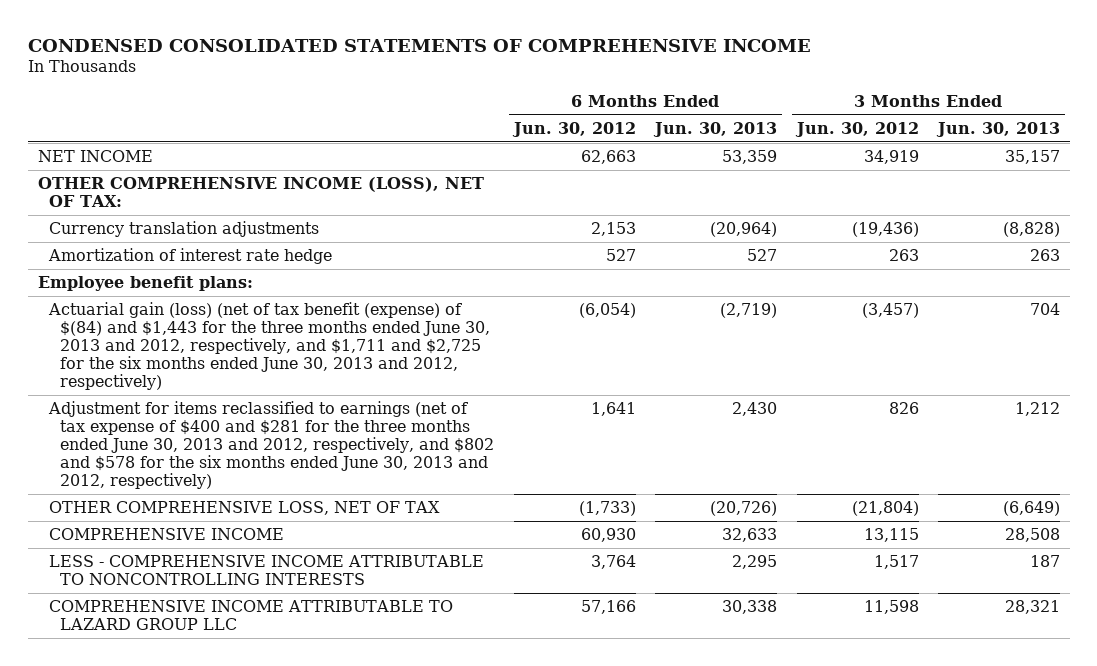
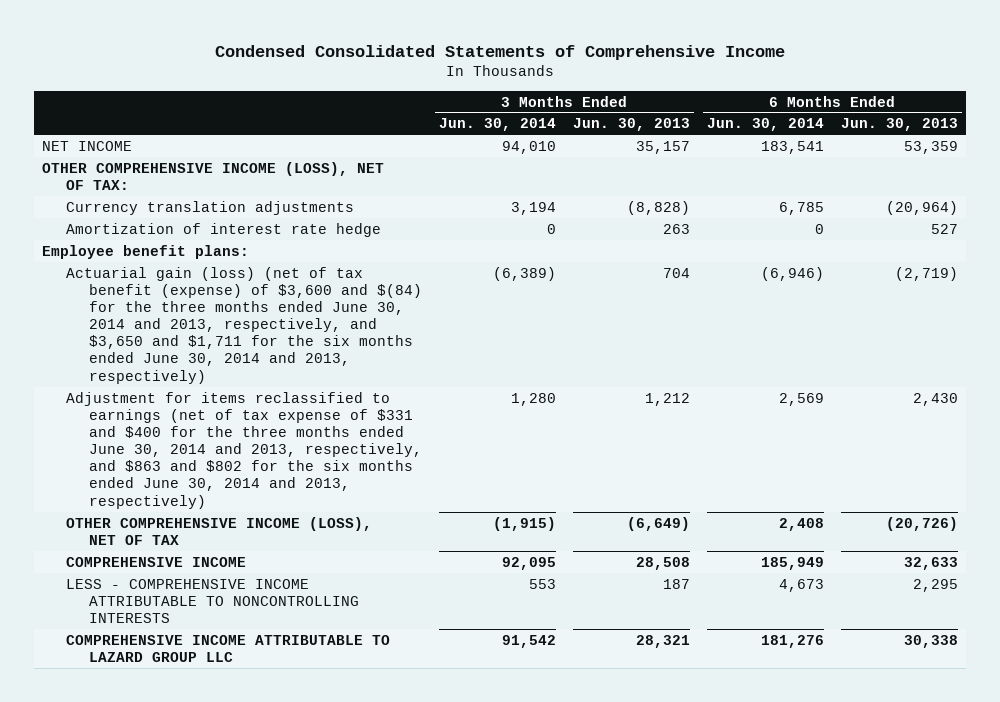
[27,38,811,52] CONDENSED CONSOLIDATED STATEMENTS OF COMPREHENSIVE INCOME -> [215,44,786,60] Condensed Consolidated Statements of Comprehensive Income
[511,121,636,137] Jun. 30, 2012 -> none
[794,121,919,137] Jun. 30, 2012 -> none
none -> [438,118,556,132] Jun. 30, 2014
none -> [706,118,824,132] Jun. 30, 2014
[47,302,491,390] Actuarial gain (loss) (net of tax benefit (expense) of $(84) and $1,443 for the three months ended June 30, 2013 and 2012, respectively, and $1,711 and $2,725 for the six months ended June 30, 2013 and 2012, respectively) -> [65,266,423,384] Actuarial gain (loss) (net of tax benefit (expense) of $3,600 and $(84) for the three months ended June 30, 2014 and 2013, respectively, and $3,650 and $1,711 for the six months ended June 30, 2014 and 2013, respectively)
[47,401,495,489] Adjustment for items reclassified to earnings (net of tax expense of $400 and $281 for the three months ended June 30, 2013 and 2012, respectively, and $802 and $578 for the six months ended June 30, 2013 and 2012, respectively) -> [65,391,423,509] Adjustment for items reclassified to earnings (net of tax expense of $331 and $400 for the three months ended June 30, 2014 and 2013, respectively, and $863 and $802 for the six months ended June 30, 2014 and 2013, respectively)
[48,501,440,516] OTHER COMPREHENSIVE LOSS, NET OF TAX -> [65,516,372,545] OTHER COMPREHENSIVE INCOME (LOSS), NET OF TAX

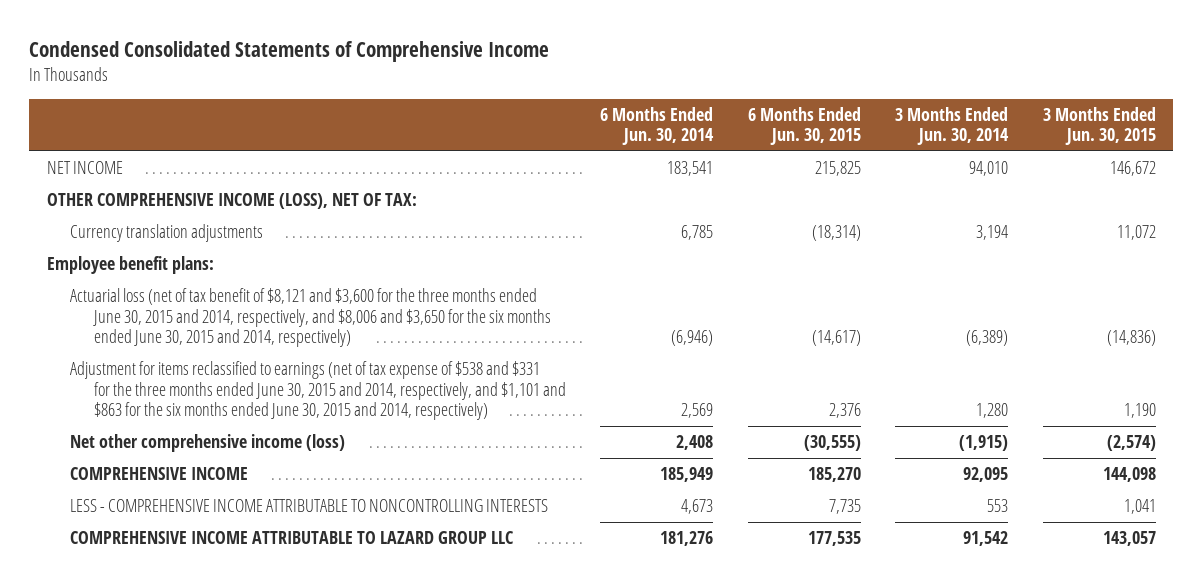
[572,118,690,132] Jun. 30, 2013 -> none
[840,118,958,132] Jun. 30, 2013 -> none
none -> [747,106,861,146] 6 Months Ended Jun. 30, 2015
none -> [1042,106,1156,146] 3 Months Ended Jun. 30, 2015
[65,222,381,237] Amortization of interest rate hedge -> none
[65,266,423,384] Actuarial gain (loss) (net of tax benefit (expense) of $3,600 and $(84) for the three months ended June 30, 2014 and 2013, respectively, and $3,650 and $1,711 for the six months ended June 30, 2014 and 2013, respectively) -> [70,288,551,348] Actuarial loss (net of tax benefit of $8,121 and $3,600 for the three months ended June 30, 2015 and 2014, respectively, and $8,006 and $3,650 for the six months ended June 30, 2015 and 2014, respectively)
[65,391,423,509] Adjustment for items reclassified to earnings (net of tax expense of $331 and $400 for the three months ended June 30, 2014 and 2013, respectively, and $863 and $802 for the six months ended June 30, 2014 and 2013, respectively) -> [70,361,566,421] Adjustment for items reclassified to earnings (net of tax expense of $538 and $331 for the three months ended June 30, 2015 and 2014, respectively, and $1,101 and $863 for the six months ended June 30, 2015 and 2014, respectively)
[65,516,372,545] OTHER COMPREHENSIVE INCOME (LOSS), NET OF TAX -> [70,434,346,453] Net other comprehensive income (loss)

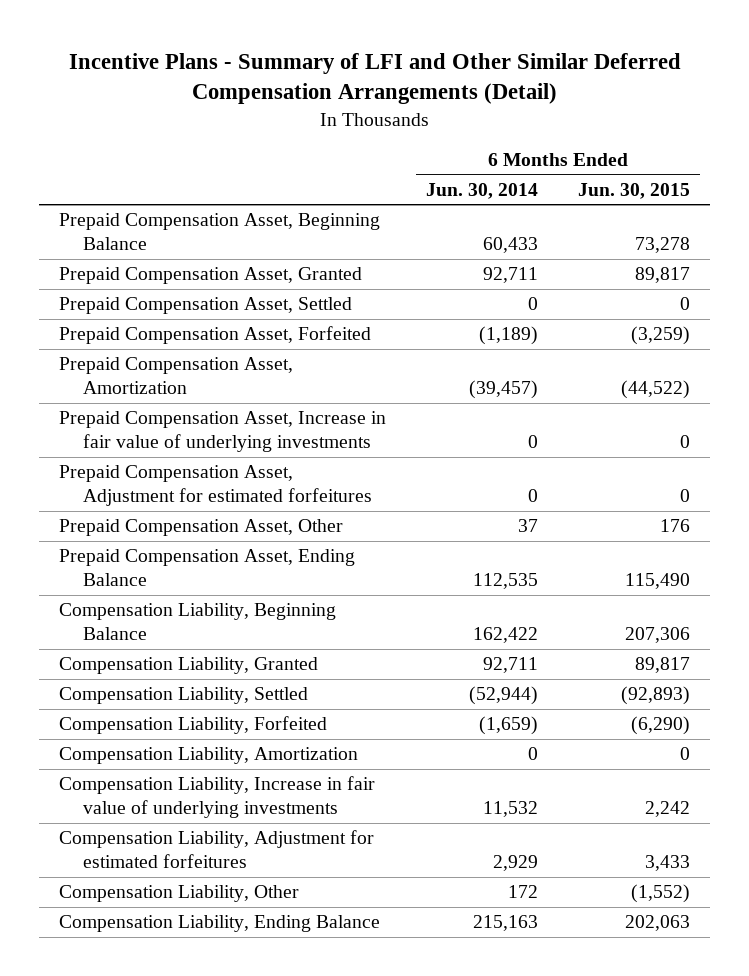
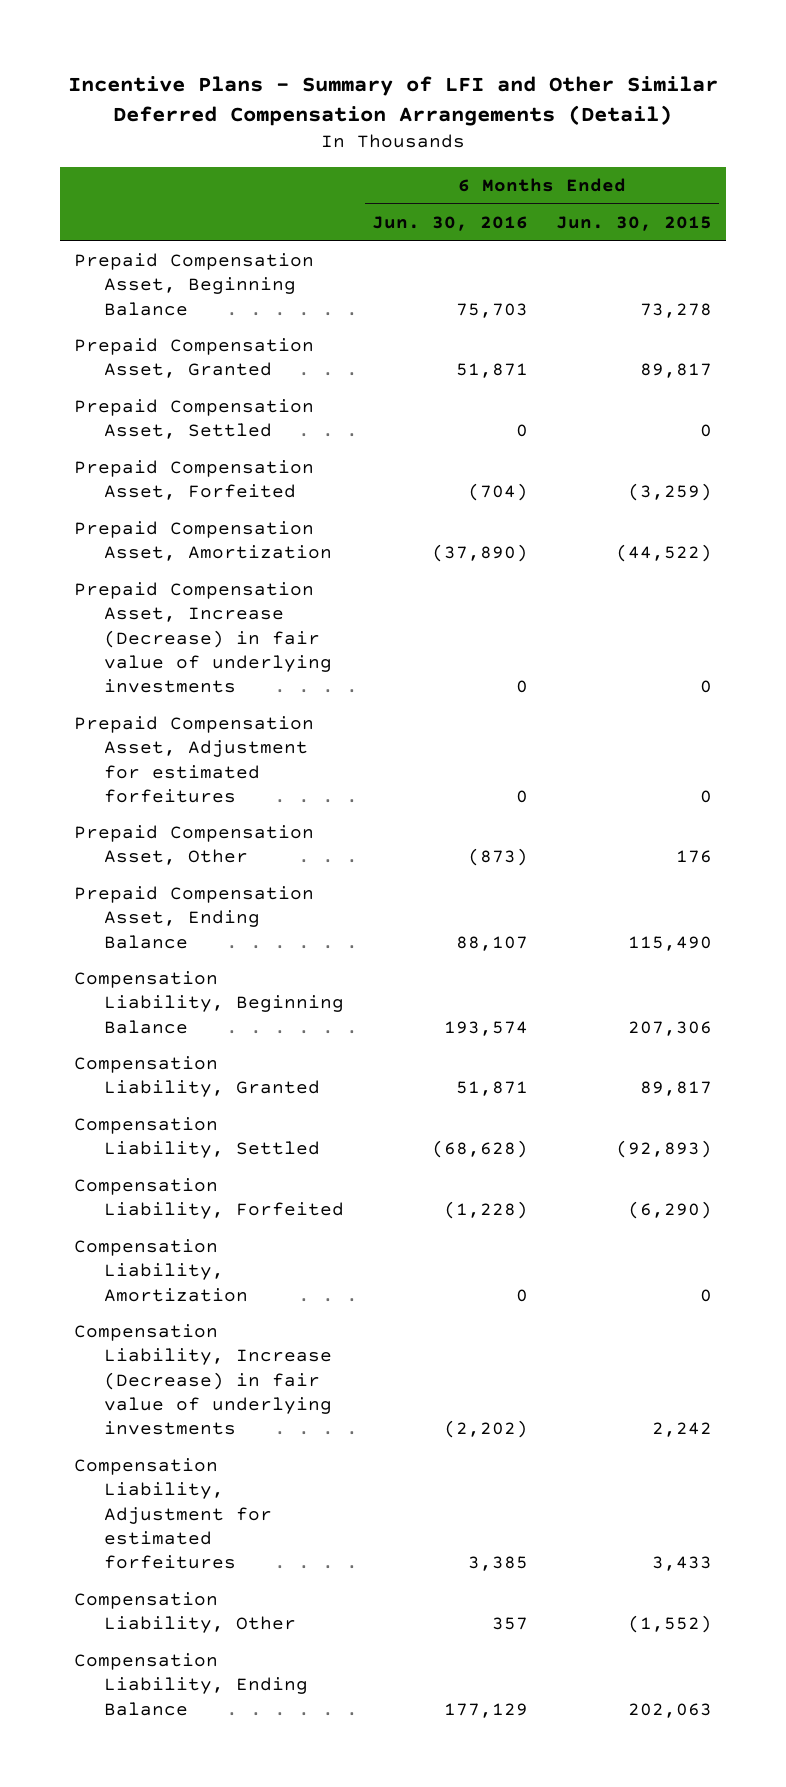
[426,182,539,199] Jun. 30, 2014 -> none
none -> [372,216,529,232] Jun. 30, 2016
[58,411,386,453] Prepaid Compensation Asset, Increase in fair value of underlying investments -> [74,582,333,693] Prepaid Compensation Asset, Increase (Decrease) in fair value of underlying investments
[58,776,375,819] Compensation Liability, Increase in fair value of underlying investments -> [74,1324,333,1435] Compensation Liability, Increase (Decrease) in fair value of underlying investments

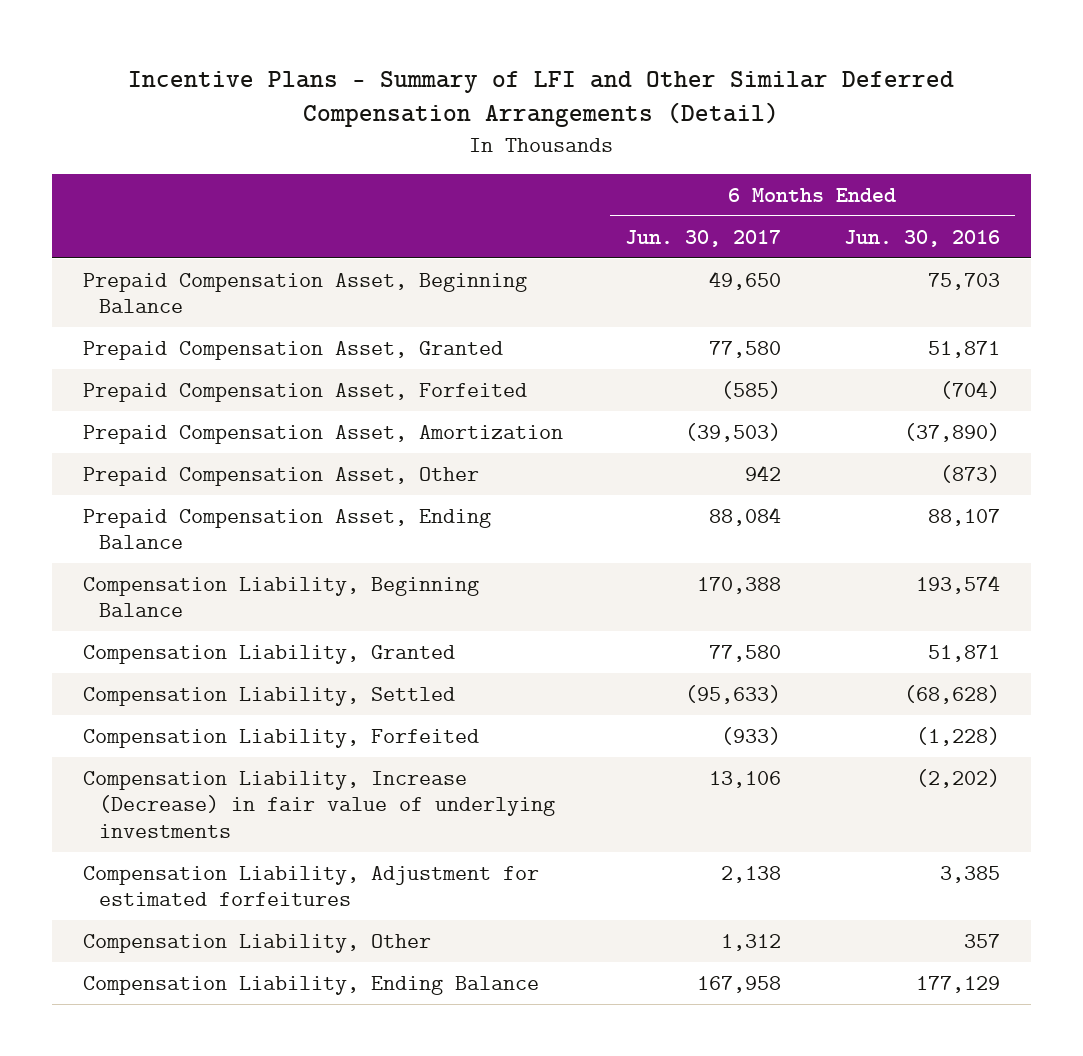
[556,216,713,232] Jun. 30, 2015 -> none
none -> [625,229,782,247] Jun. 30, 2017
[74,399,315,440] Prepaid Compensation Asset, Settled -> none
[74,582,333,693] Prepaid Compensation Asset, Increase (Decrease) in fair value of underlying investments -> none
[74,716,315,803] Prepaid Compensation Asset, Adjustment for estimated forfeitures -> none
[74,1239,249,1302] Compensation Liability, Amortization -> none

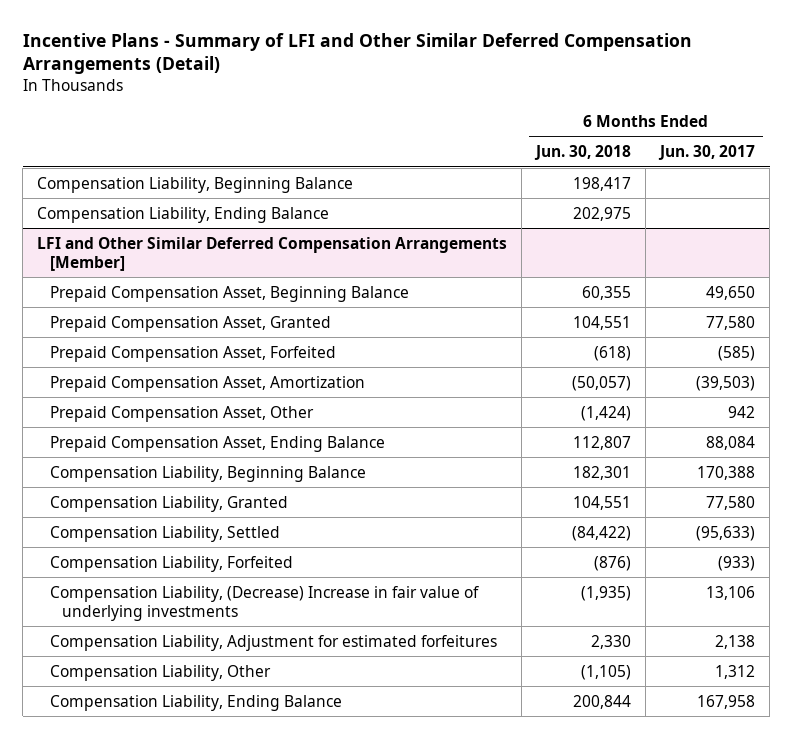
[843,229,1000,247] Jun. 30, 2016 -> none
none -> [534,144,632,160] Jun. 30, 2018
none -> [37,176,354,193] Compensation Liability, Beginning Balance
none -> [37,206,330,223] Compensation Liability, Ending Balance
none -> [37,236,508,271] LFI and Other Similar Deferred Compensation Arrangements [Member]
[82,770,556,838] Compensation Liability, Increase (Decrease) in fair value of underlying investments -> [49,585,479,621] Compensation Liability, (Decrease) Increase in fair value of underlying investments

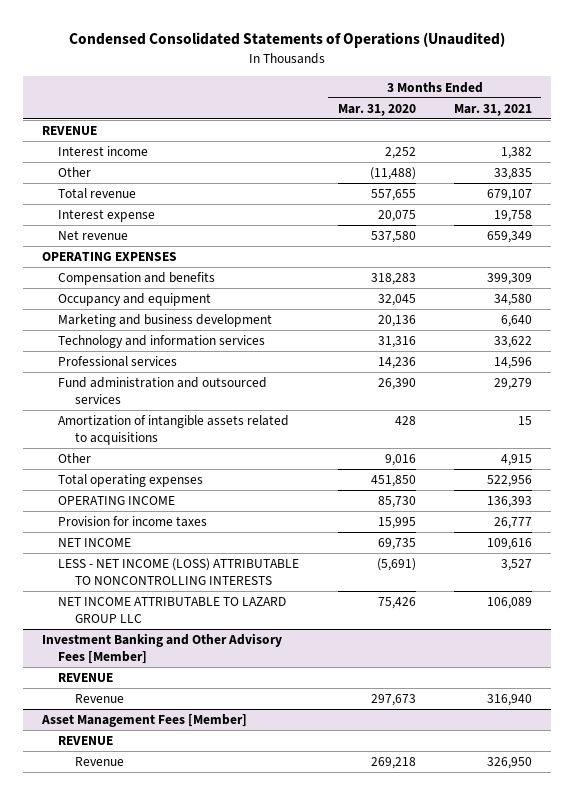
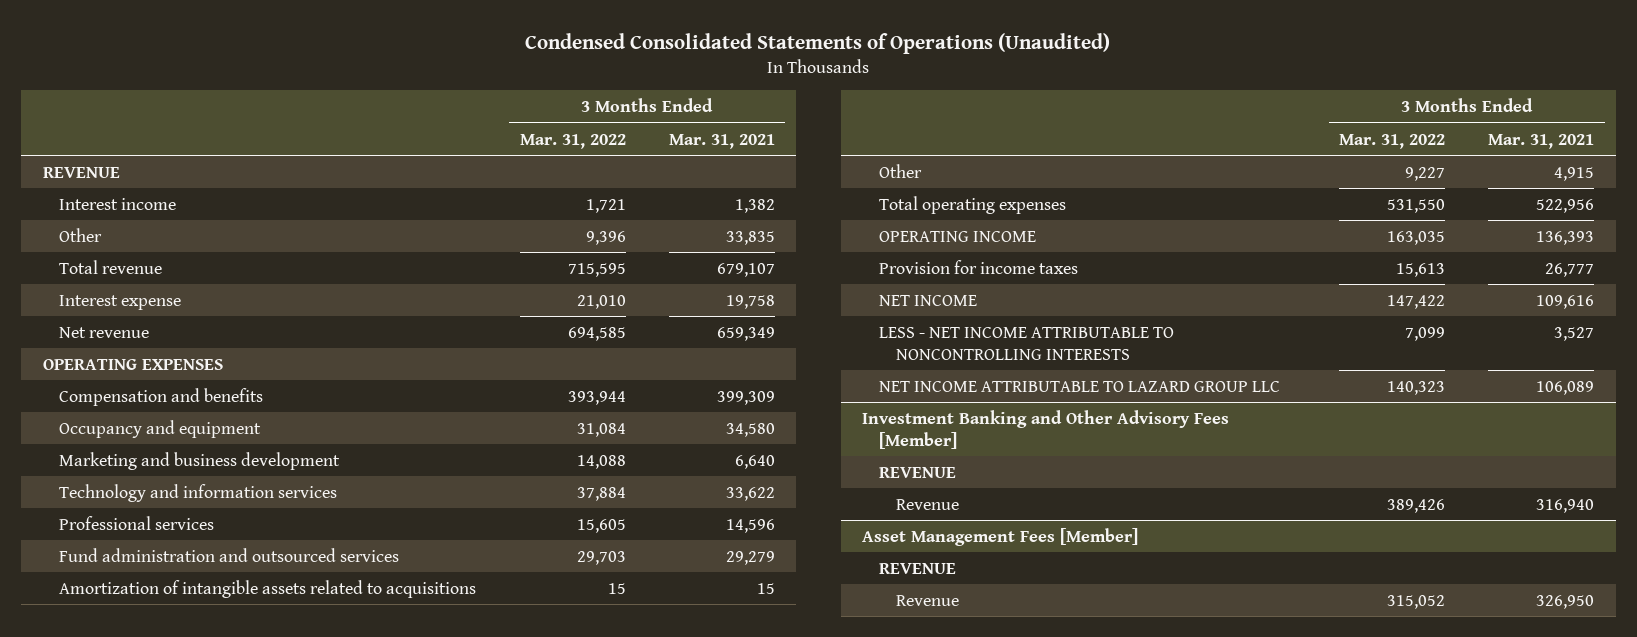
[337,103,416,116] Mar. 31, 2020 -> none
none -> [519,133,626,149] Mar. 31, 2022
[58,558,300,585] LESS - NET INCOME (LOSS) ATTRIBUTABLE TO NONCONTROLLING INTERESTS -> [879,326,1175,360] LESS - NET INCOME ATTRIBUTABLE TO NONCONTROLLING INTERESTS

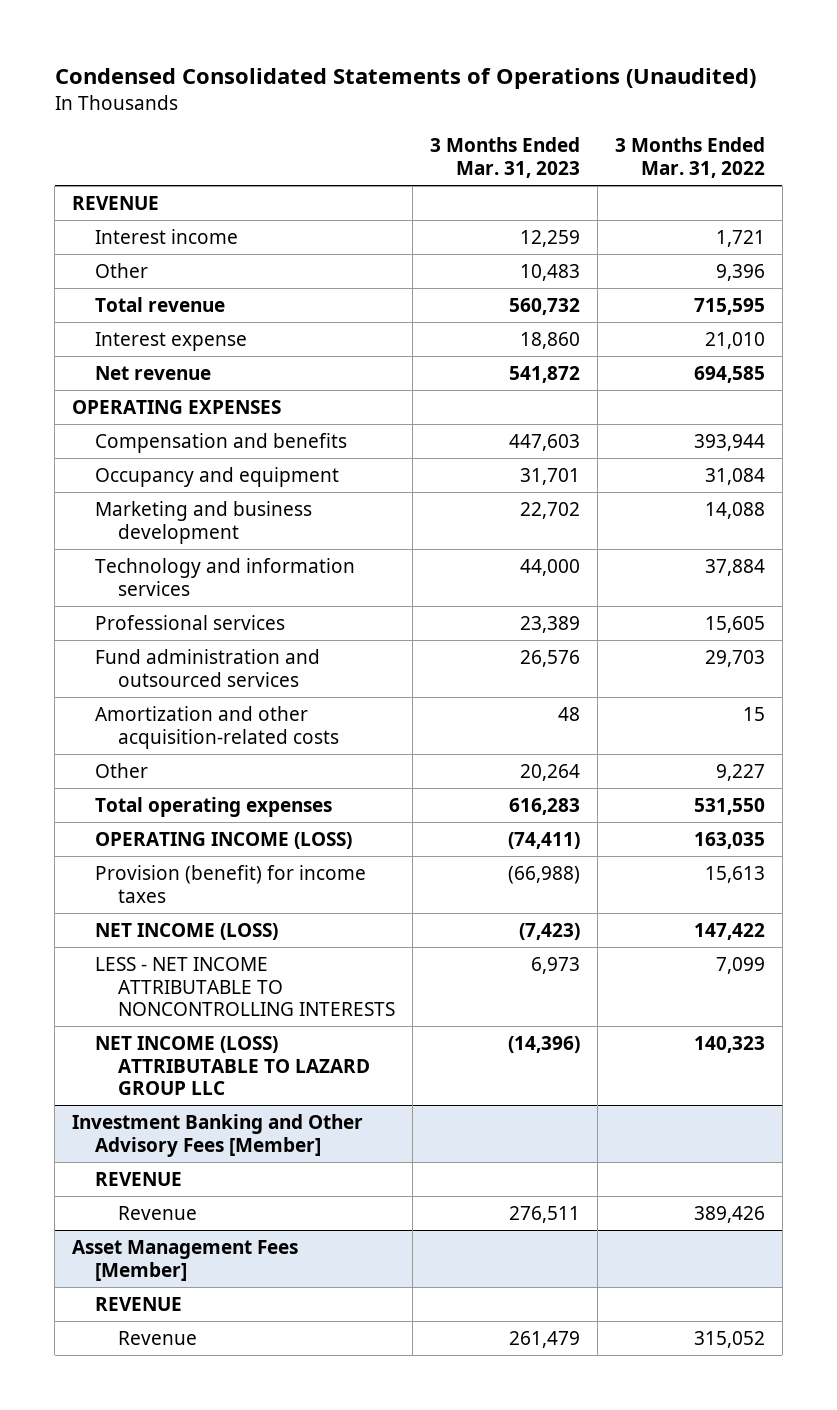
[668,133,775,149] Mar. 31, 2021 -> none
none -> [429,137,580,179] 3 Months Ended Mar. 31, 2023
[59,579,477,598] Amortization of intangible assets related to acquisitions -> none
none -> [94,705,339,749] Amortization and other acquisition-related costs
[879,230,1037,242] OPERATING INCOME -> [94,831,352,849] OPERATING INCOME (LOSS)
[879,259,1079,274] Provision for income taxes -> [94,864,366,903] Provision (benefit) for income taxes
[879,294,978,306] NET INCOME -> [94,922,278,940] NET INCOME (LOSS)
[879,380,1281,392] NET INCOME ATTRIBUTABLE TO LAZARD GROUP LLC -> [94,1035,370,1096] NET INCOME (LOSS) ATTRIBUTABLE TO LAZARD GROUP LLC

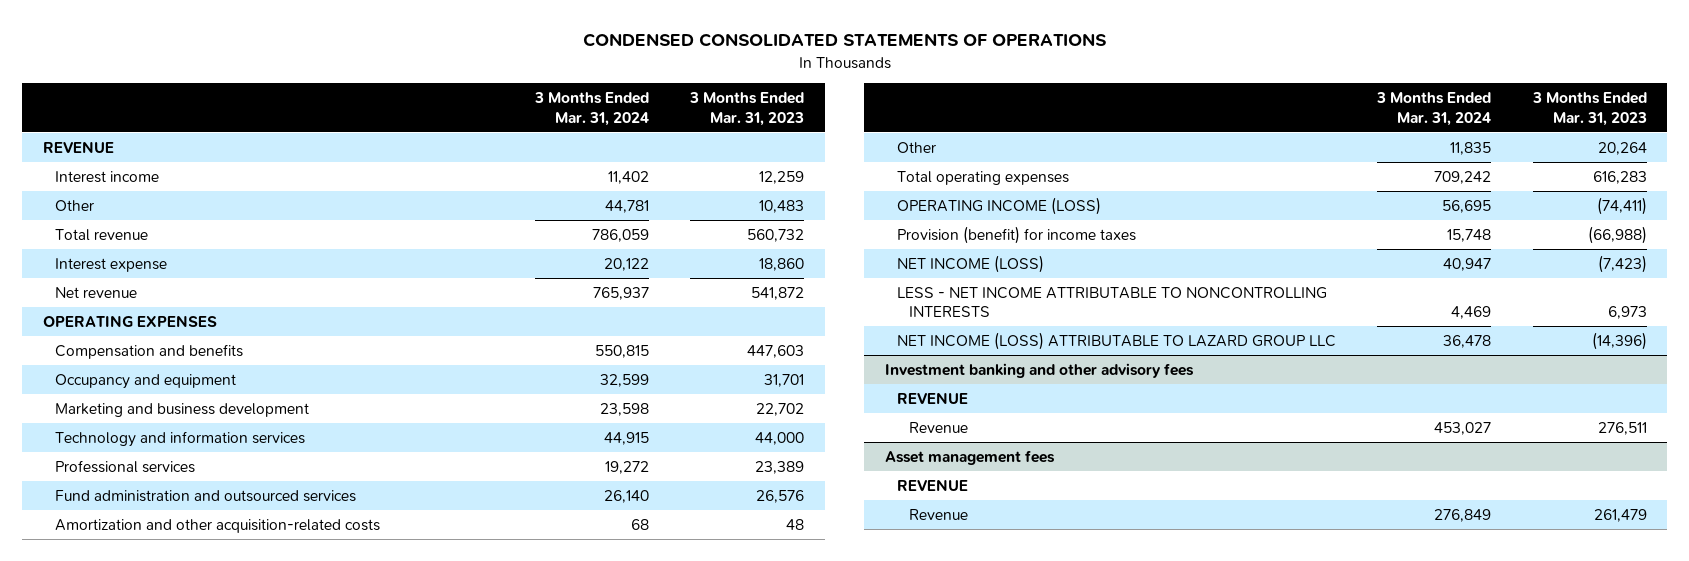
[54,68,756,90] Condensed Consolidated Statements of Operations (Unaudited) -> [582,33,1107,48] CONDENSED CONSOLIDATED STATEMENTS OF OPERATIONS
[614,137,765,179] 3 Months Ended Mar. 31, 2022 -> none
none -> [534,92,650,126] 3 Months Ended Mar. 31, 2024
[72,1113,364,1157] Investment Banking and Other Advisory Fees [Member] -> [885,362,1195,378] Investment banking and other advisory fees
[72,1239,299,1281] Asset Management Fees [Member] -> [885,449,1056,465] Asset management fees

